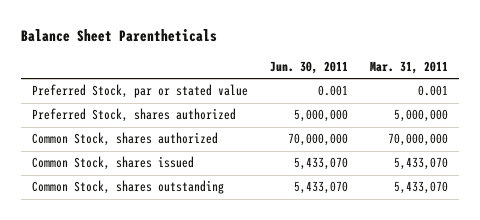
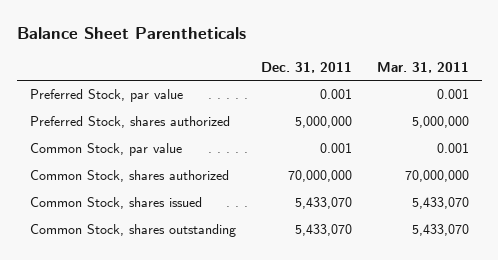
[269,60,348,74] Jun. 30, 2011 -> none
none -> [260,61,352,73] Dec. 31, 2011
[31,84,248,99] Preferred Stock, par or stated value -> [29,89,183,103] Preferred Stock, par value
none -> [29,143,182,157] Common Stock, par value

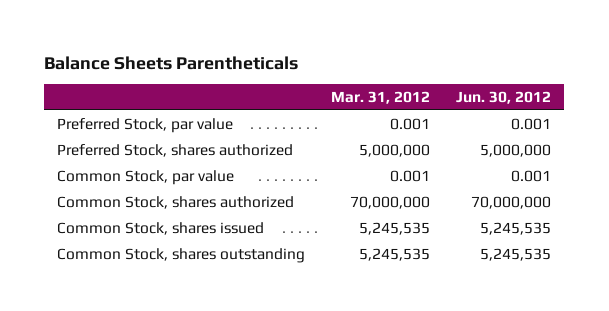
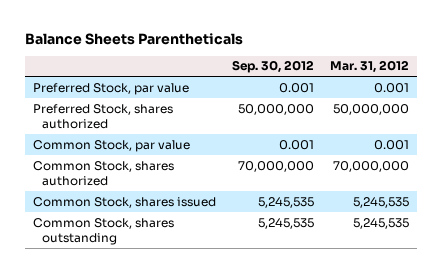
[456,90,552,104] Jun. 30, 2012 -> none
none -> [231,60,314,74] Sep. 30, 2012
[359,143,431,157] 5,000,000 -> [333,103,410,115] 50,000,000

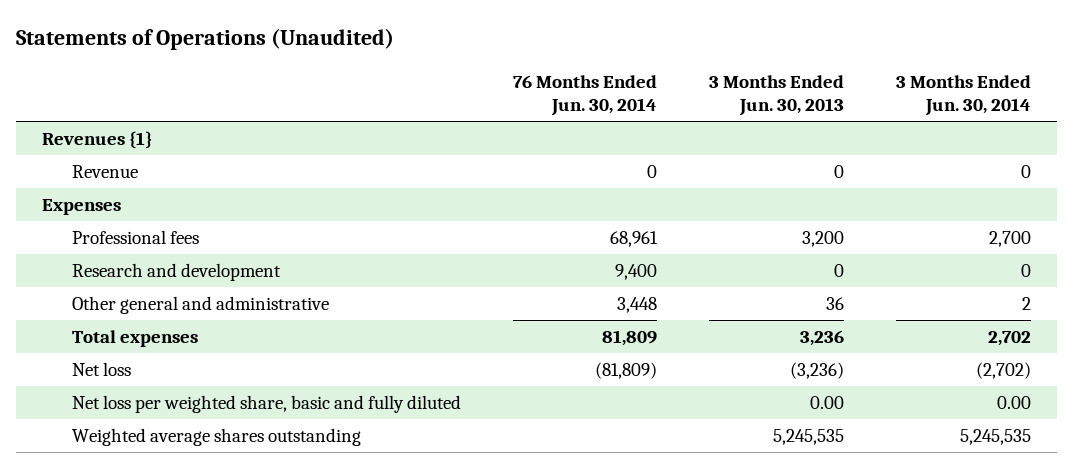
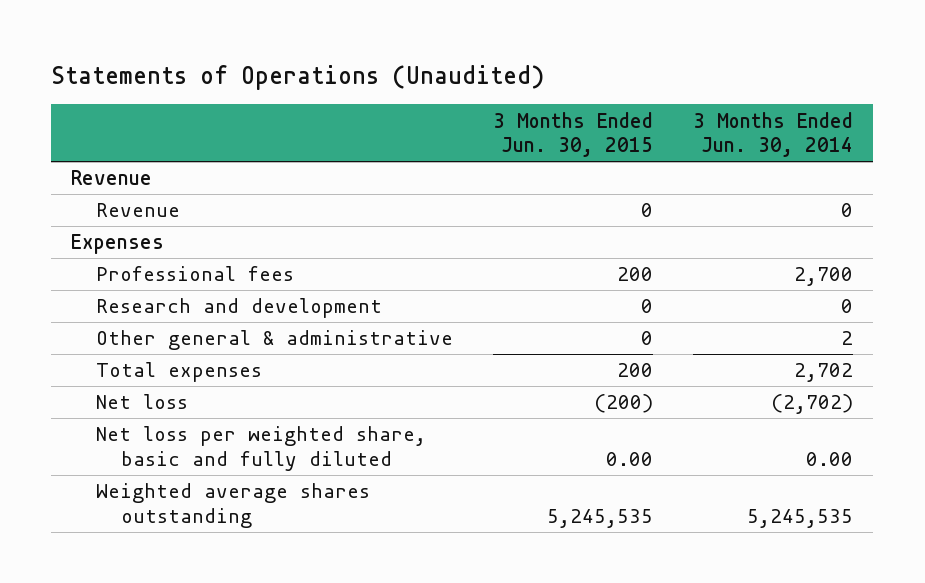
[513,74,658,117] 76 Months Ended Jun. 30, 2014 -> none
[709,74,845,117] 3 Months Ended Jun. 30, 2013 -> none
none -> [493,111,654,158] 3 Months Ended Jun. 30, 2015
[41,131,152,150] Revenues {1} -> [71,170,153,186] Revenue
[71,296,329,315] Other general and administrative -> [96,330,454,351] Other general & administrative

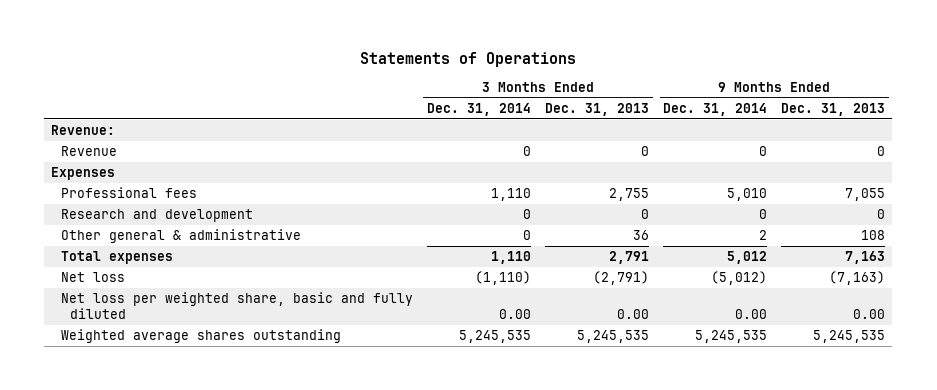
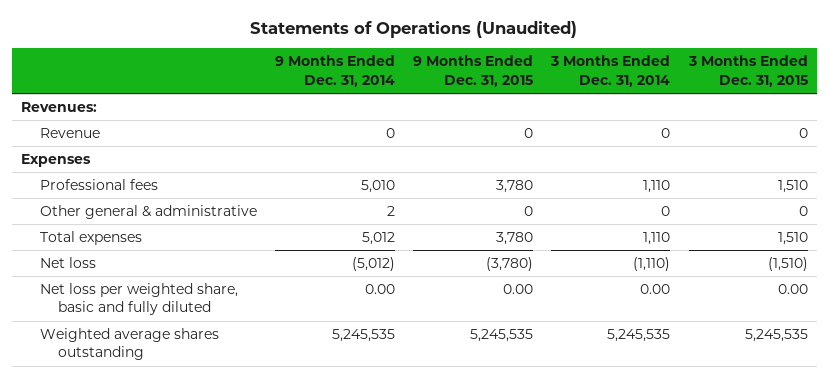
[360,52,577,68] Statements of Operations -> [250,21,578,39] Statements of Operations (Unaudited)
[545,103,650,117] Dec. 31, 2013 -> none
[781,103,886,117] Dec. 31, 2013 -> none
none -> [413,55,534,87] 9 Months Ended Dec. 31, 2015
none -> [687,55,808,87] 3 Months Ended Dec. 31, 2015
[51,125,116,136] Revenue: -> [21,102,98,113] Revenues:
[60,209,253,223] Research and development -> none

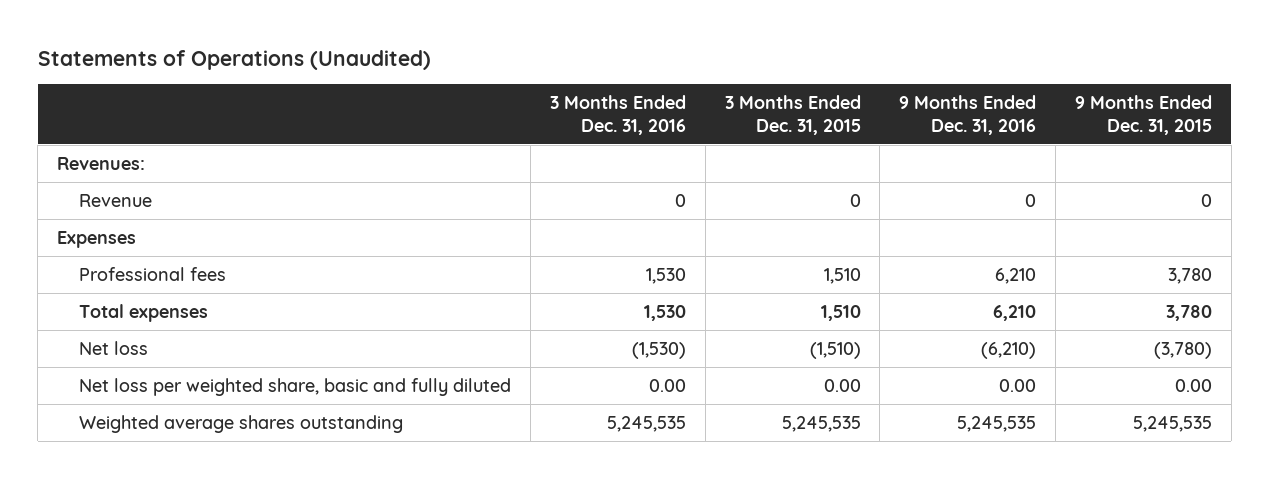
[274,55,395,87] 9 Months Ended Dec. 31, 2014 -> none
[550,55,671,87] 3 Months Ended Dec. 31, 2014 -> none
none -> [550,94,687,136] 3 Months Ended Dec. 31, 2016
none -> [899,94,1037,136] 9 Months Ended Dec. 31, 2016
[39,205,257,220] Other general & administrative -> none

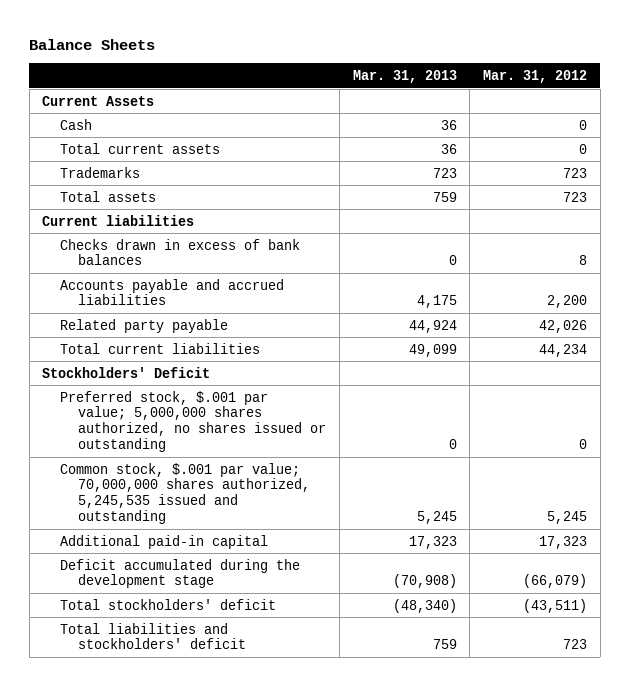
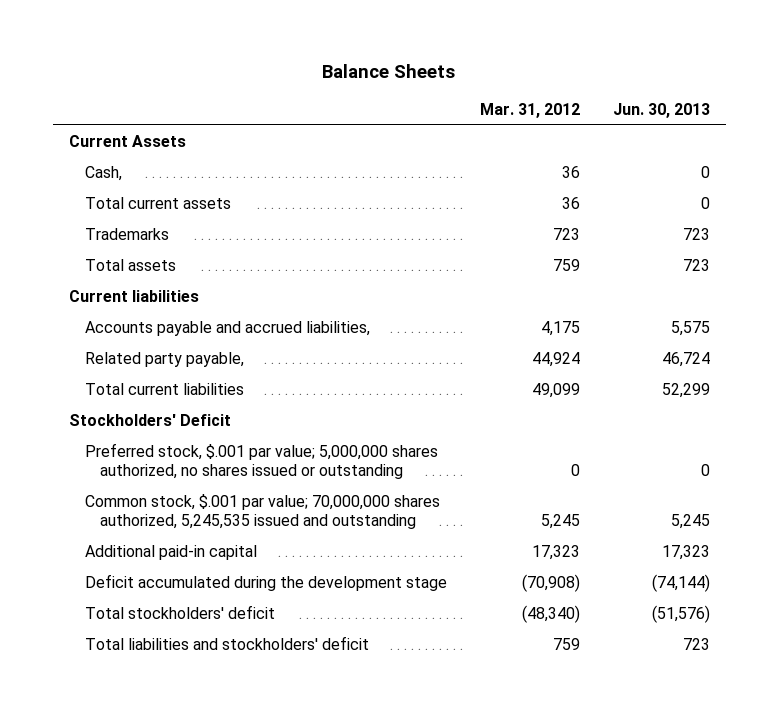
[352,69,457,83] Mar. 31, 2013 -> none
none -> [612,103,710,119] Jun. 30, 2013
[60,118,93,130] Cash -> [84,166,122,182] Cash,
[579,119,588,130] 0 -> [561,166,580,179] 36
[579,143,588,154] 0 -> [561,197,580,210] 36
[563,191,588,202] 723 -> [552,259,580,272] 759
[60,238,301,266] Checks drawn in excess of bank balances -> none
[60,278,285,306] Accounts payable and accrued liabilities -> [84,321,370,337] Accounts payable and accrued liabilities,
[547,295,588,309] 2,200 -> [540,321,580,337] 4,175
[60,318,229,333] Related party payable -> [84,352,244,368] Related party payable,
[539,319,588,333] 42,026 -> [531,352,580,368] 44,924
[539,343,588,357] 44,234 -> [531,383,580,399] 49,099
[523,574,588,589] (66,079) -> [521,574,580,593] (70,908)
[523,598,588,613] (43,511) -> [521,605,580,624] (48,340)
[563,639,588,650] 723 -> [552,638,580,651] 759

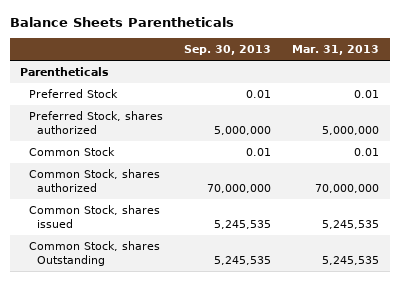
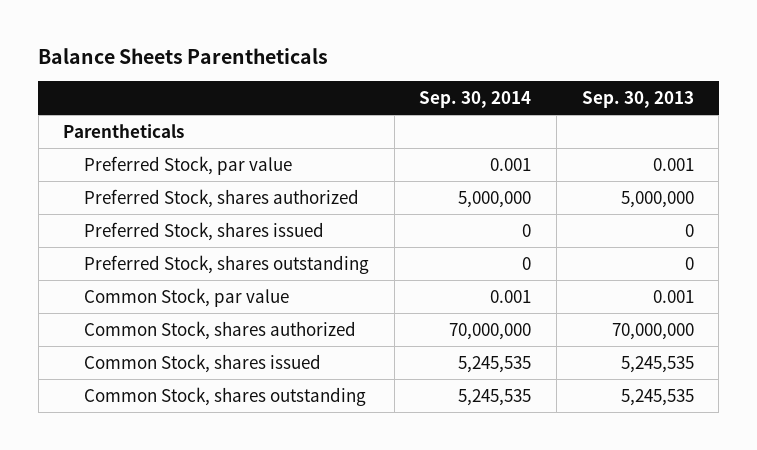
[292,45,380,56] Mar. 31, 2013 -> none
none -> [419,90,532,108] Sep. 30, 2014
[28,89,118,99] Preferred Stock -> [84,155,293,175] Preferred Stock, par value
[245,90,271,99] 0.01 -> [652,157,694,171] 0.001
none -> [84,221,325,241] Preferred Stock, shares issued
none -> [84,254,370,274] Preferred Stock, shares outstanding
[28,147,115,157] Common Stock -> [84,287,290,307] Common Stock, par value
[245,148,271,157] 0.01 -> [652,289,694,303] 0.001
[28,241,160,267] Common Stock, shares Outstanding -> [84,386,367,406] Common Stock, shares outstanding

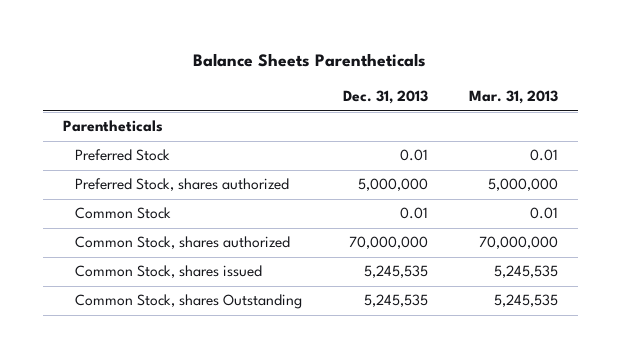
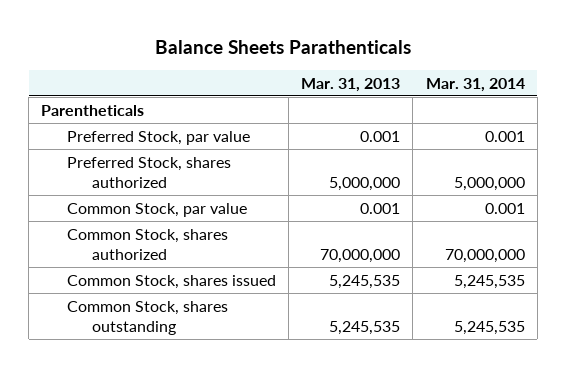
[193,53,427,68] Balance Sheets Parentheticals -> [155,39,412,54] Balance Sheets Parathenticals
[343,90,429,105] Dec. 31, 2013 -> none
none -> [425,77,525,92] Mar. 31, 2014
[75,149,171,162] Preferred Stock -> [66,130,250,145] Preferred Stock, par value
[529,149,558,162] 0.01 -> [360,130,401,142] 0.001
[75,207,172,220] Common Stock -> [66,202,247,217] Common Stock, par value
[529,207,558,220] 0.01 -> [360,202,401,214] 0.001
[75,294,303,310] Common Stock, shares Outstanding -> [66,300,228,335] Common Stock, shares outstanding

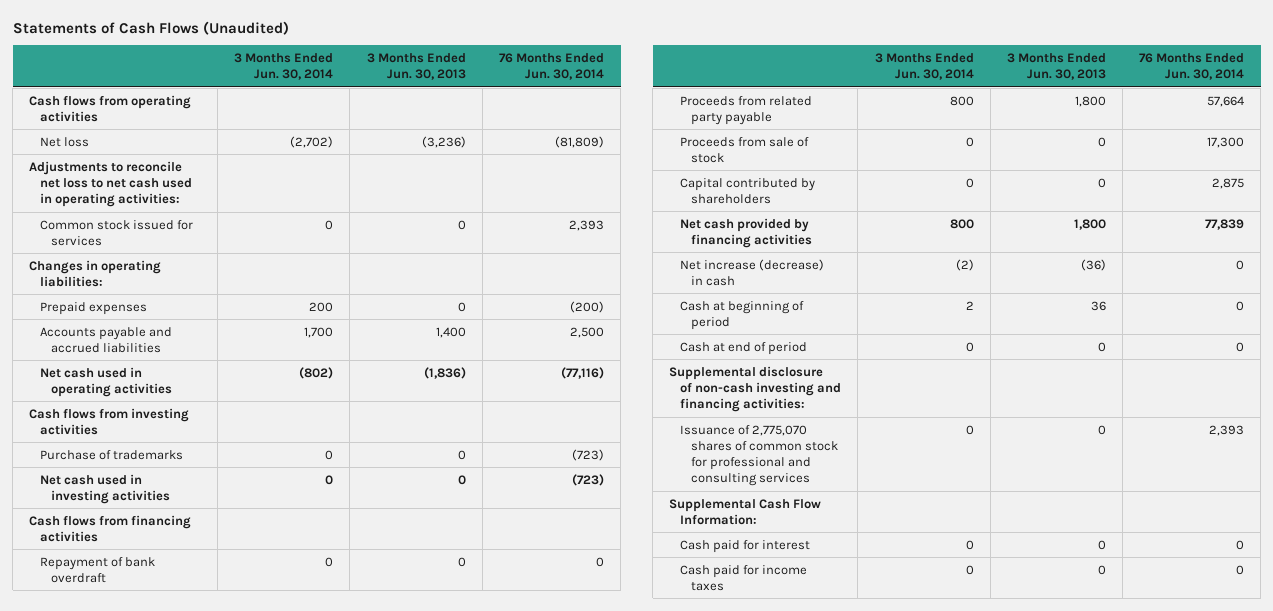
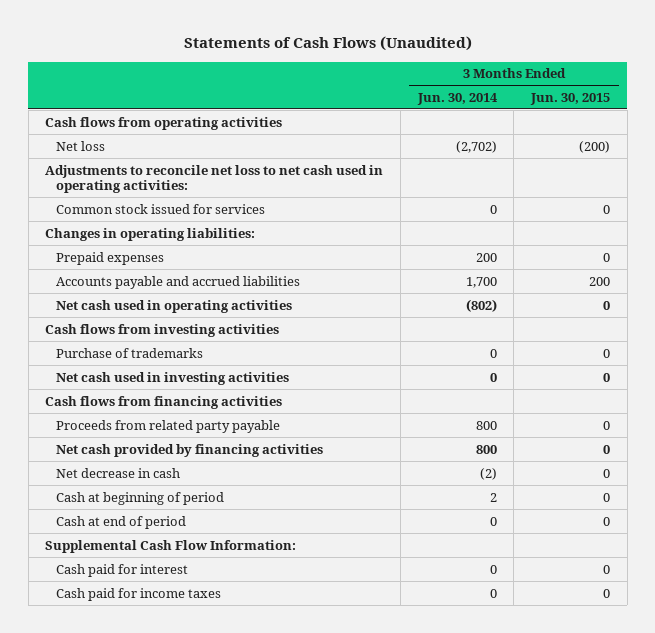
[366,53,466,81] 3 Months Ended Jun. 30, 2013 -> none
[498,53,604,81] 76 Months Ended Jun. 30, 2014 -> none
none -> [530,92,611,105] Jun. 30, 2015
[39,556,155,583] Repayment of bank overdraft -> none
[680,136,810,163] Proceeds from sale of stock -> none
[680,177,816,204] Capital contributed by shareholders -> none
[680,258,825,286] Net increase (decrease) in cash -> [56,467,181,478] Net decrease in cash
[669,365,842,413] Supplemental disclosure of non-cash investing and financing activities: -> none
[680,424,838,487] Issuance of 2,775,070 shares of common stock for professional and consulting services -> none

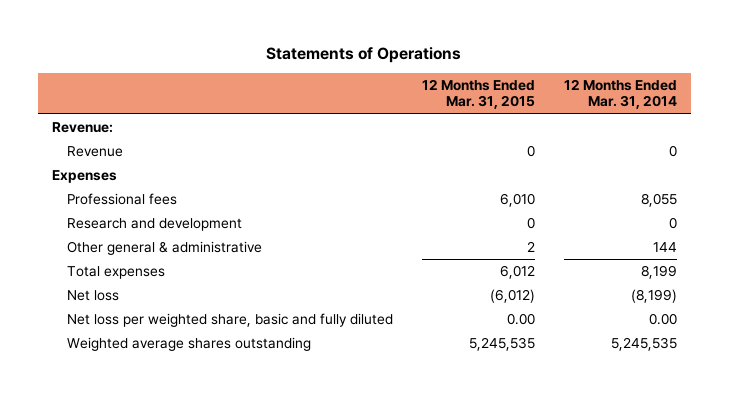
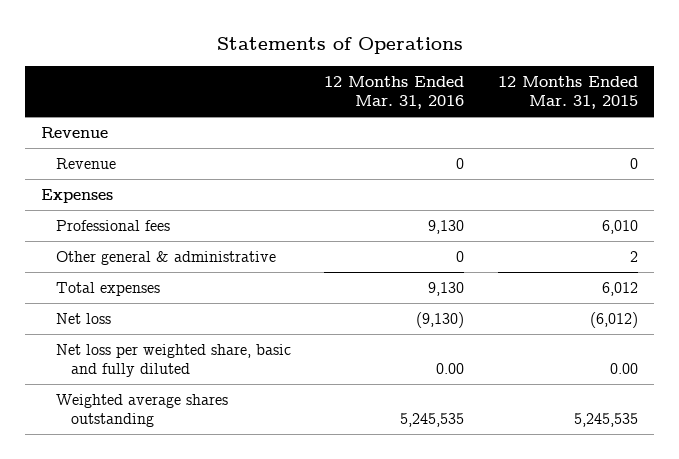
[563,78,677,110] 12 Months Ended Mar. 31, 2014 -> none
none -> [324,75,465,110] 12 Months Ended Mar. 31, 2016
[52,121,114,133] Revenue: -> [41,126,109,138] Revenue
[67,217,243,231] Research and development -> none

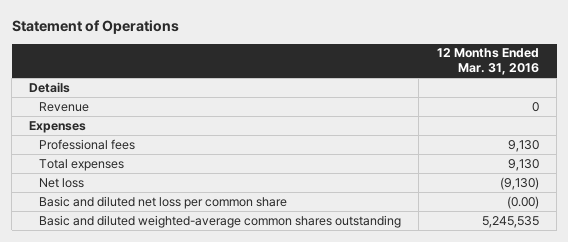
[216,36,463,54] Statements of Operations -> [11,19,179,34] Statement of Operations
[497,75,638,110] 12 Months Ended Mar. 31, 2015 -> none
[41,126,109,138] Revenue -> none
none -> [29,81,71,93] Details
[56,250,277,265] Other general & administrative -> none
[56,343,292,378] Net loss per weighted share, basic and fully diluted -> [39,195,288,209] Basic and diluted net loss per common share
[436,363,465,375] 0.00 -> [506,195,539,209] (0.00)
[56,393,229,428] Weighted average shares outstanding -> [39,214,402,228] Basic and diluted weighted-average common shares outstanding

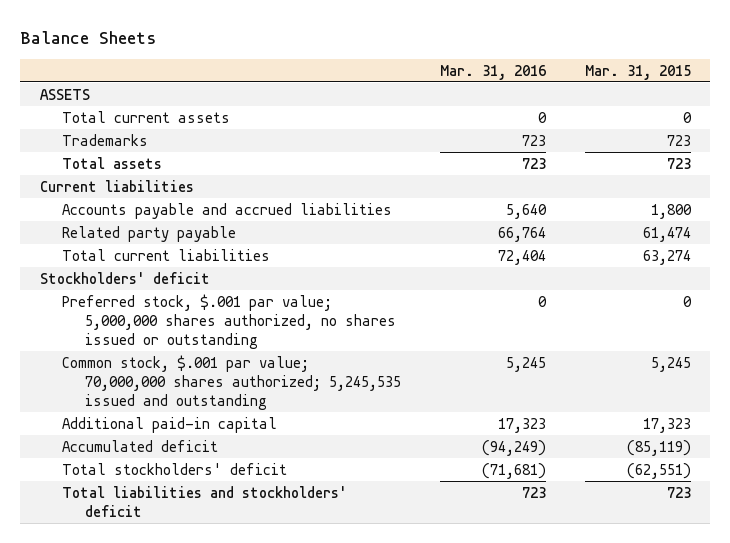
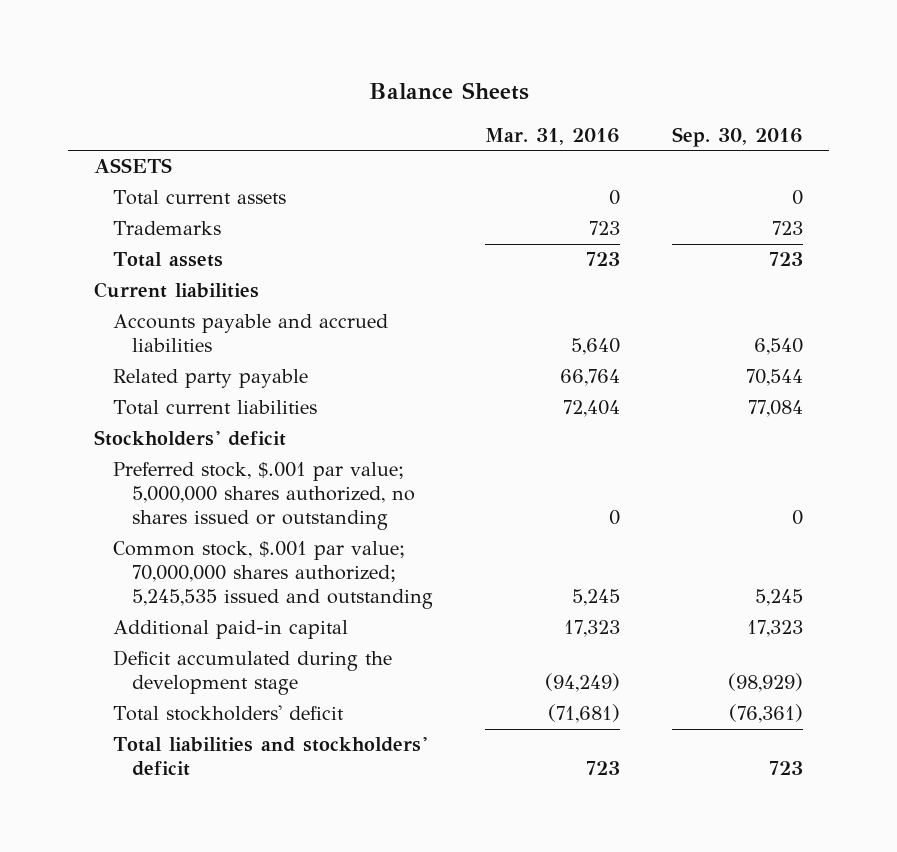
[584,64,691,80] Mar. 31, 2015 -> none
none -> [672,126,804,147] Sep. 30, 2016
[62,439,219,452] Accumulated deficit -> [113,650,393,696] Deficit accumulated during the development stage

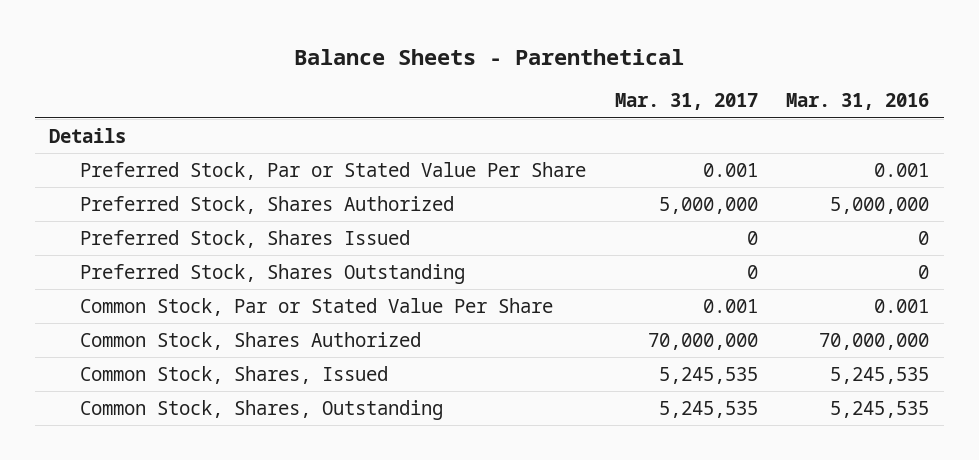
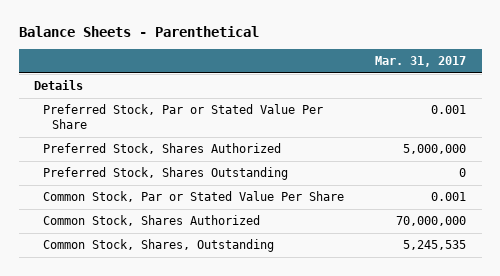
[786,93,930,111] Mar. 31, 2016 -> none
[79,229,410,248] Preferred Stock, Shares Issued -> none
[79,365,388,384] Common Stock, Shares, Issued -> none

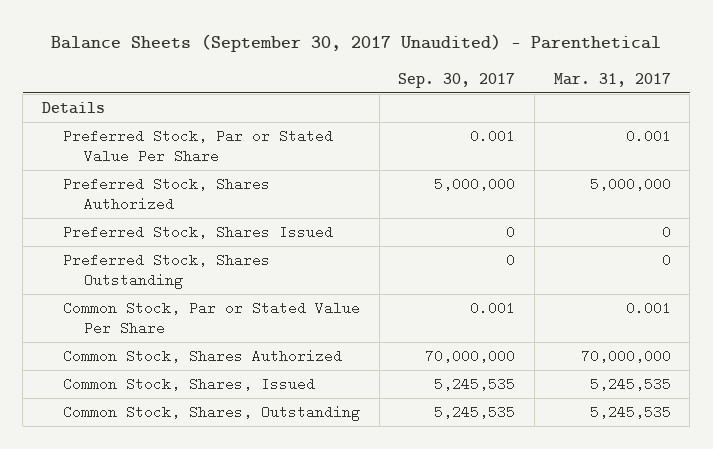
[18,26,259,38] Balance Sheets - Parenthetical -> [51,34,662,53] Balance Sheets (September 30, 2017 Unaudited) - Parenthetical
none -> [398,72,516,88] Sep. 30, 2017
none -> [63,225,334,240] Preferred Stock, Shares Issued
none -> [63,377,316,392] Common Stock, Shares, Issued

